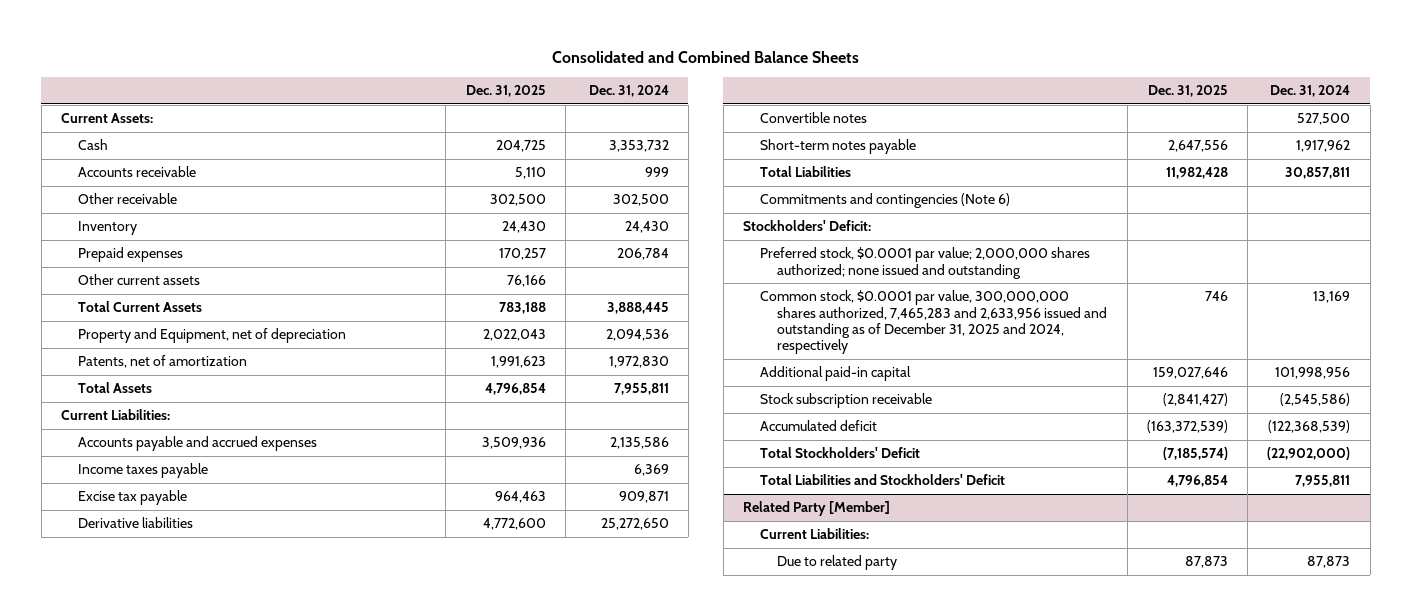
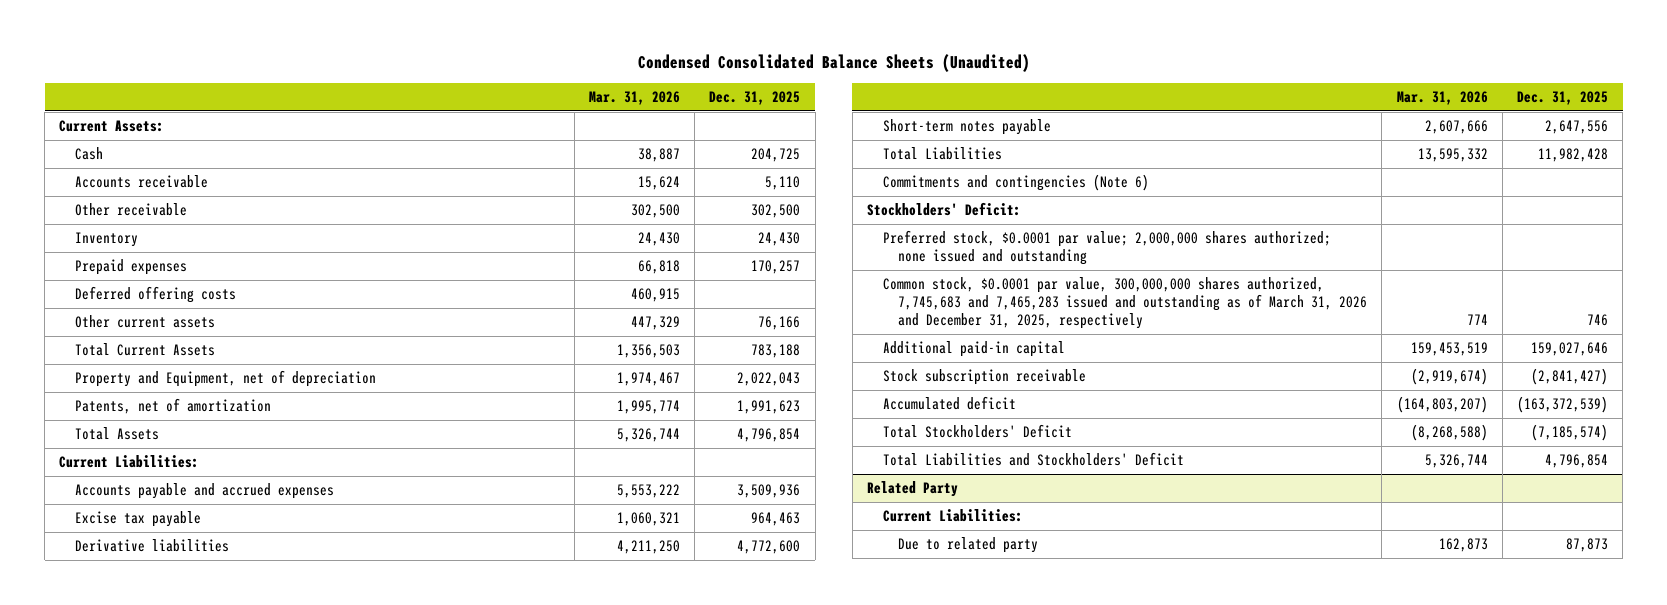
[551,50,859,63] Consolidated and Combined Balance Sheets -> [637,53,1030,72] Condensed Consolidated Balance Sheets (Unaudited)
[588,85,669,98] Dec. 31, 2024 -> none
none -> [588,91,680,106] Mar. 31, 2026
none -> [74,286,236,304] Deferred offering costs
[78,463,209,479] Income taxes payable -> none
[760,112,868,124] Convertible notes -> none
[760,290,1108,355] Common stock, $0.0001 par value, 300,000,000 shares authorized, 7,465,283 and 2,633,956 issued and outstanding as of December 31, 2025 and 2024, respectively -> [882,277,1368,330] Common stock, $0.0001 par value, 300,000,000 shares authorized, 7,745,683 and 7,465,283 issued and outstanding as of March 31, 2026 and December 31, 2025, respectively
[742,501,890,517] Related Party [Member] -> [867,481,959,498] Related Party

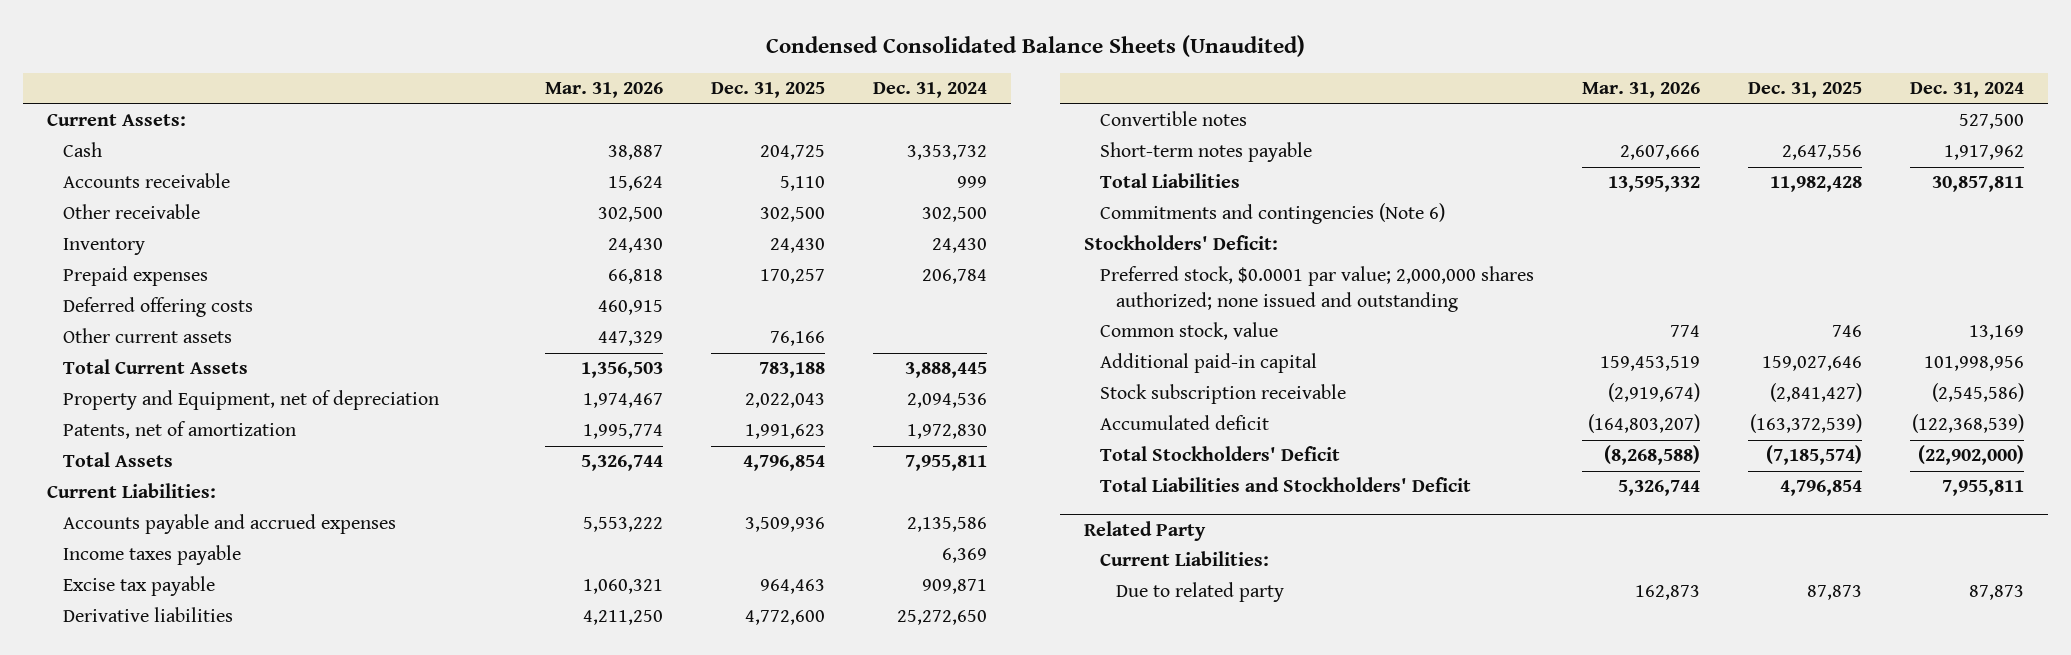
none -> [873,82,988,99] Dec. 31, 2024
none -> [62,545,241,566] Income taxes payable
none -> [1100,111,1248,127] Convertible notes
[882,277,1368,330] Common stock, $0.0001 par value, 300,000,000 shares authorized, 7,745,683 and 7,465,283 issued and outstanding as of March 31, 2026 and December 31, 2025, respectively -> [1100,322,1279,341] Common stock, value

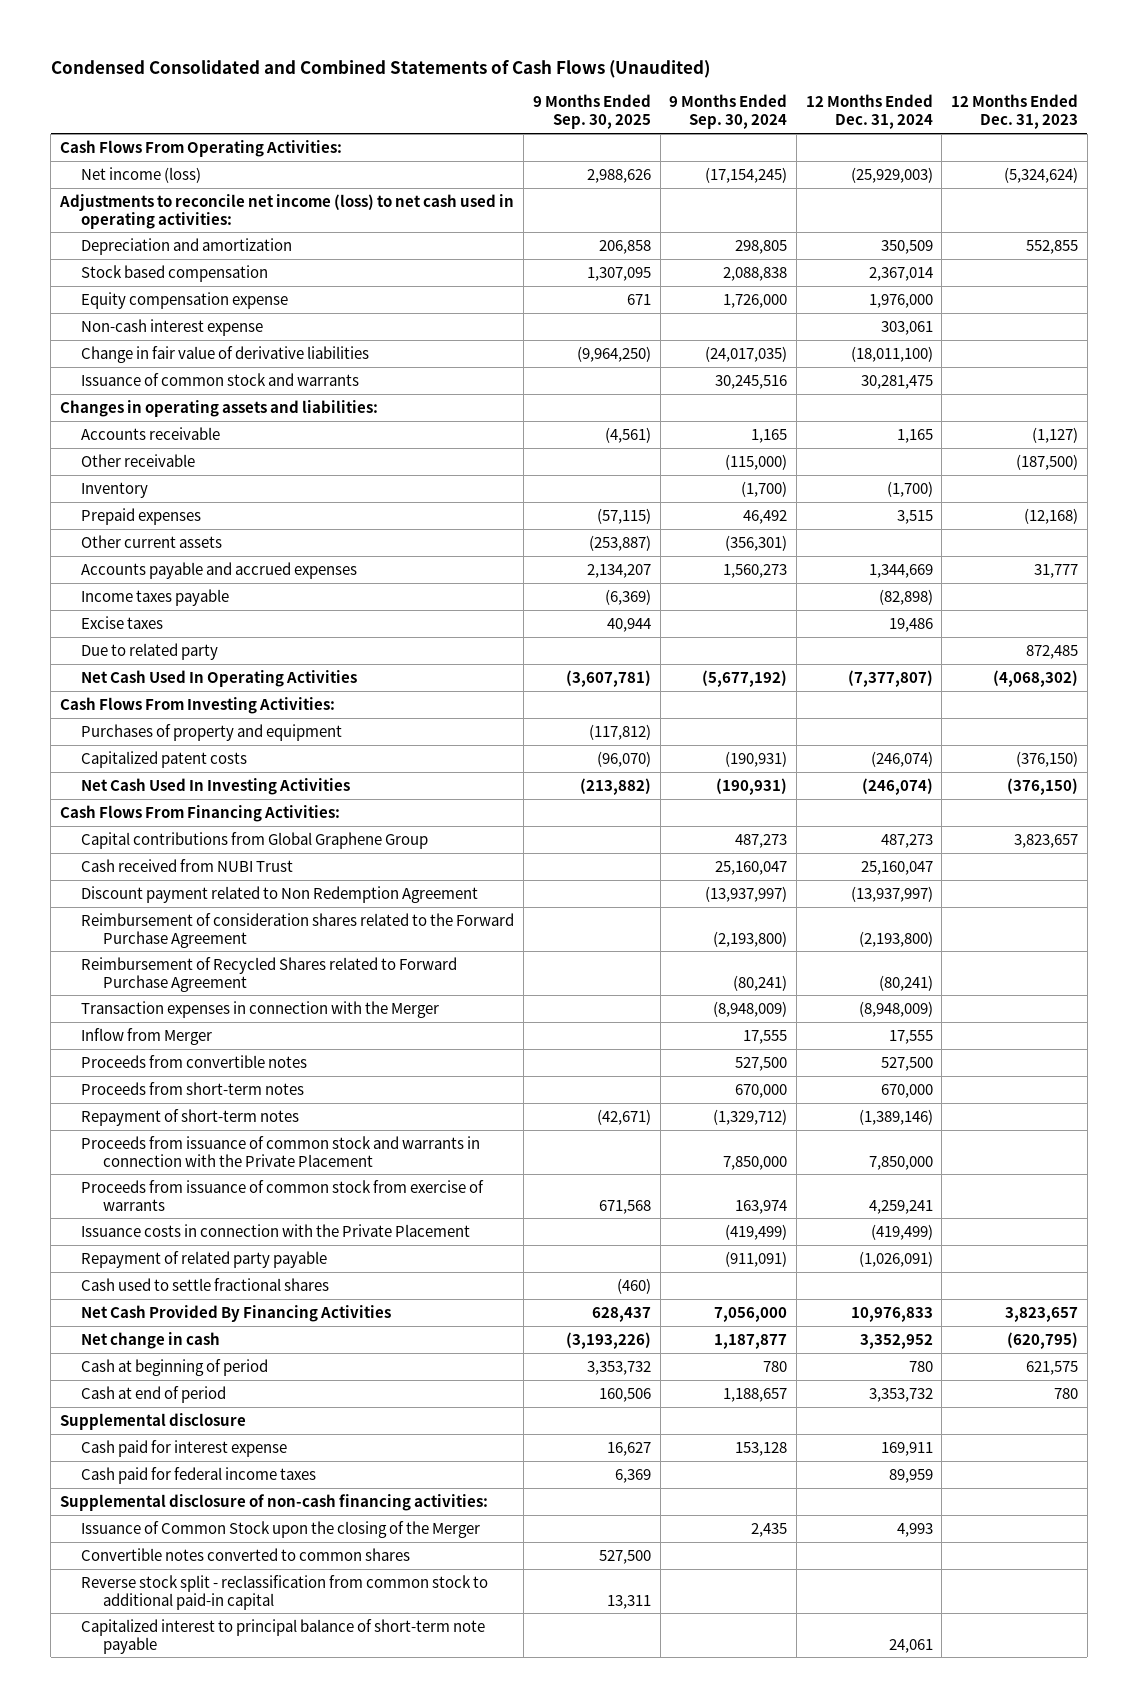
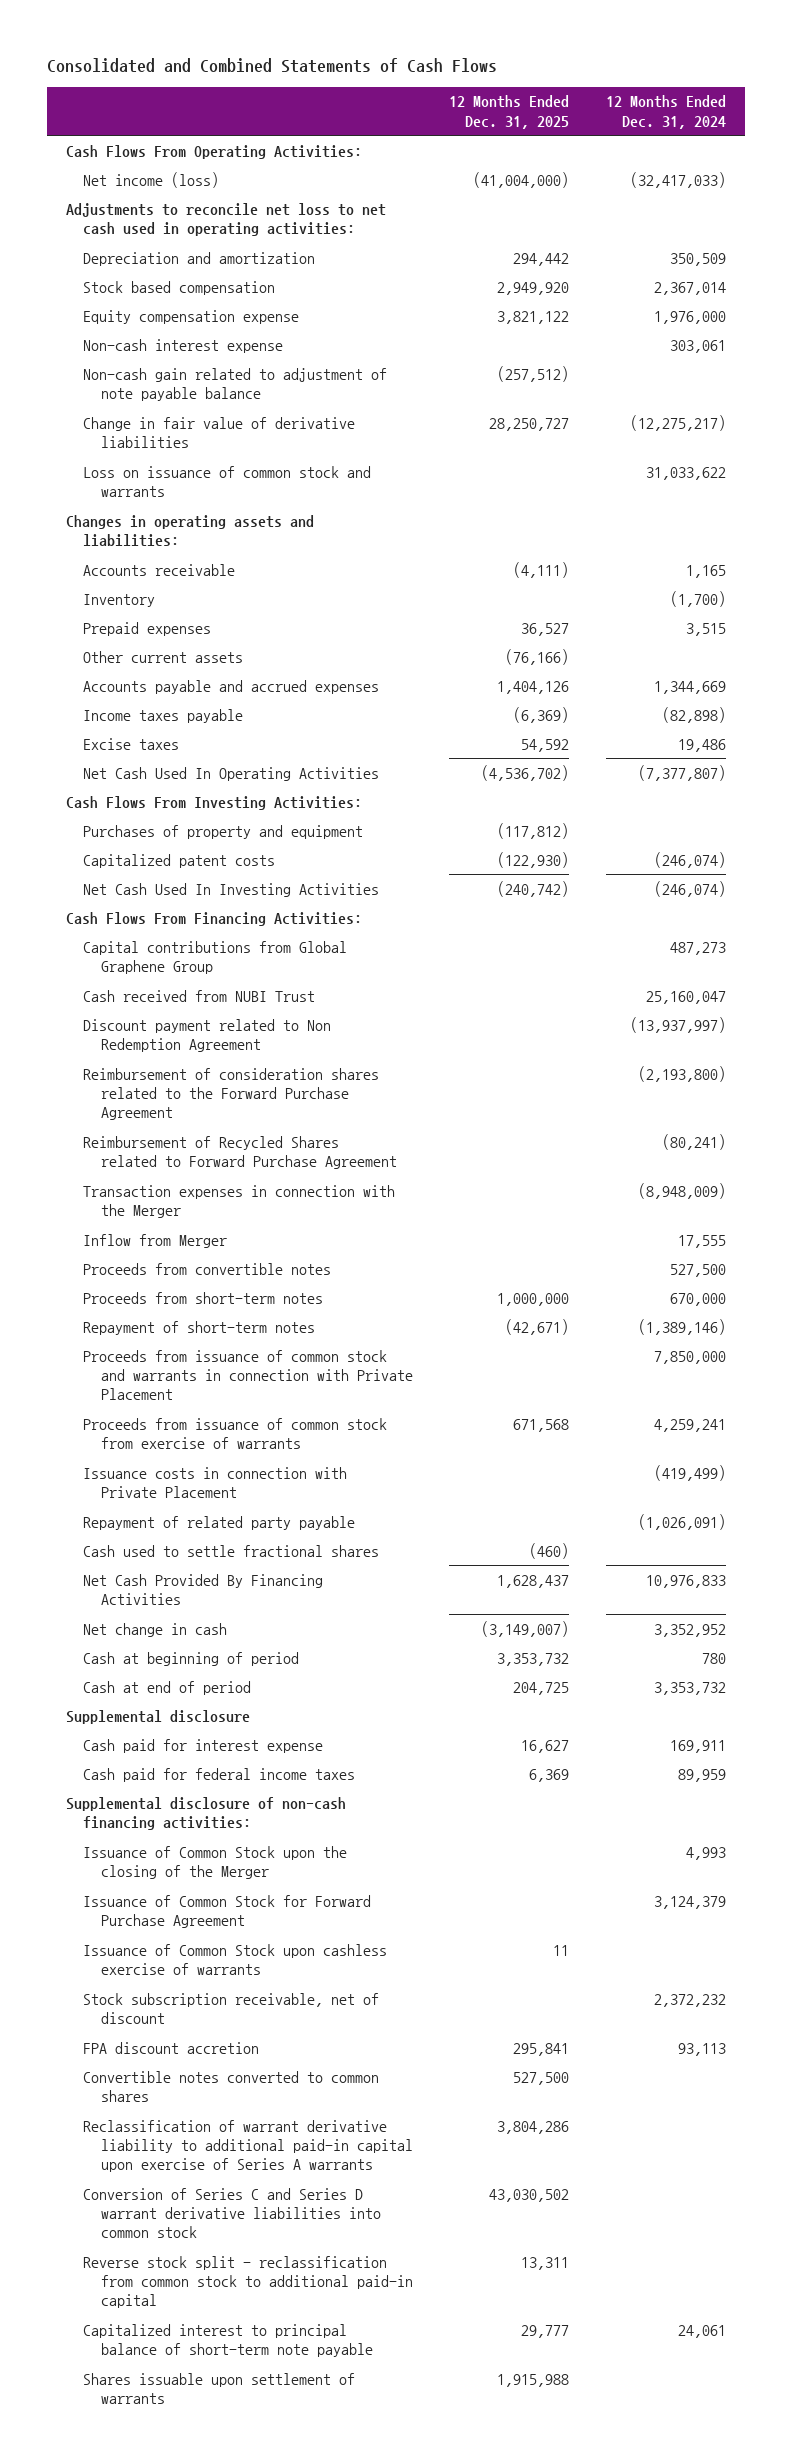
[50,59,710,78] Condensed Consolidated and Combined Statements of Cash Flows (Unaudited) -> [47,58,498,74] Consolidated and Combined Statements of Cash Flows
[532,94,651,130] 9 Months Ended Sep. 30, 2025 -> none
[669,94,788,130] 9 Months Ended Sep. 30, 2024 -> none
[951,94,1079,130] 12 Months Ended Dec. 31, 2023 -> none
none -> [449,95,570,129] 12 Months Ended Dec. 31, 2025
[850,166,933,183] (25,929,003) -> [630,171,727,188] (32,417,033)
[59,193,515,229] Adjustments to reconcile net income (loss) to net cash used in operating activities: -> [65,202,386,236] Adjustments to reconcile net loss to net cash used in operating activities:
none -> [83,367,388,401] Non-cash gain related to adjustment of note payable balance
[850,345,933,362] (18,011,100) -> [630,414,727,431] (12,275,217)
[81,372,360,386] Issuance of common stock and warrants -> [83,465,372,497] Loss on issuance of common stock and warrants
[860,374,933,389] 30,281,475 -> [646,466,727,480] 31,033,622
[81,453,196,467] Other receivable -> none
[81,642,219,660] Due to related party -> none
[81,1135,481,1167] Proceeds from issuance of common stock and warrants in connection with the Private Placement -> [83,1349,413,1400] Proceeds from issuance of common stock and warrants in connection with Private Placement
[81,1223,471,1237] Issuance costs in connection with the Private Placement -> [83,1466,348,1498] Issuance costs in connection with Private Placement
none -> [83,1894,372,1928] Issuance of Common Stock for Forward Purchase Agreement
none -> [83,1943,388,1975] Issuance of Common Stock upon cashless exercise of warrants
none -> [83,1992,380,2024] Stock subscription receivable, net of discount
none -> [83,2041,260,2054] FPA discount accretion
none -> [83,2119,413,2172] Reclassification of warrant derivative liability to additional paid-in capital upon exercise of Series A warrants
none -> [83,2187,381,2238] Conversion of Series C and Series D warrant derivative liabilities into common stock
none -> [83,2372,356,2404] Shares issuable upon settlement of warrants

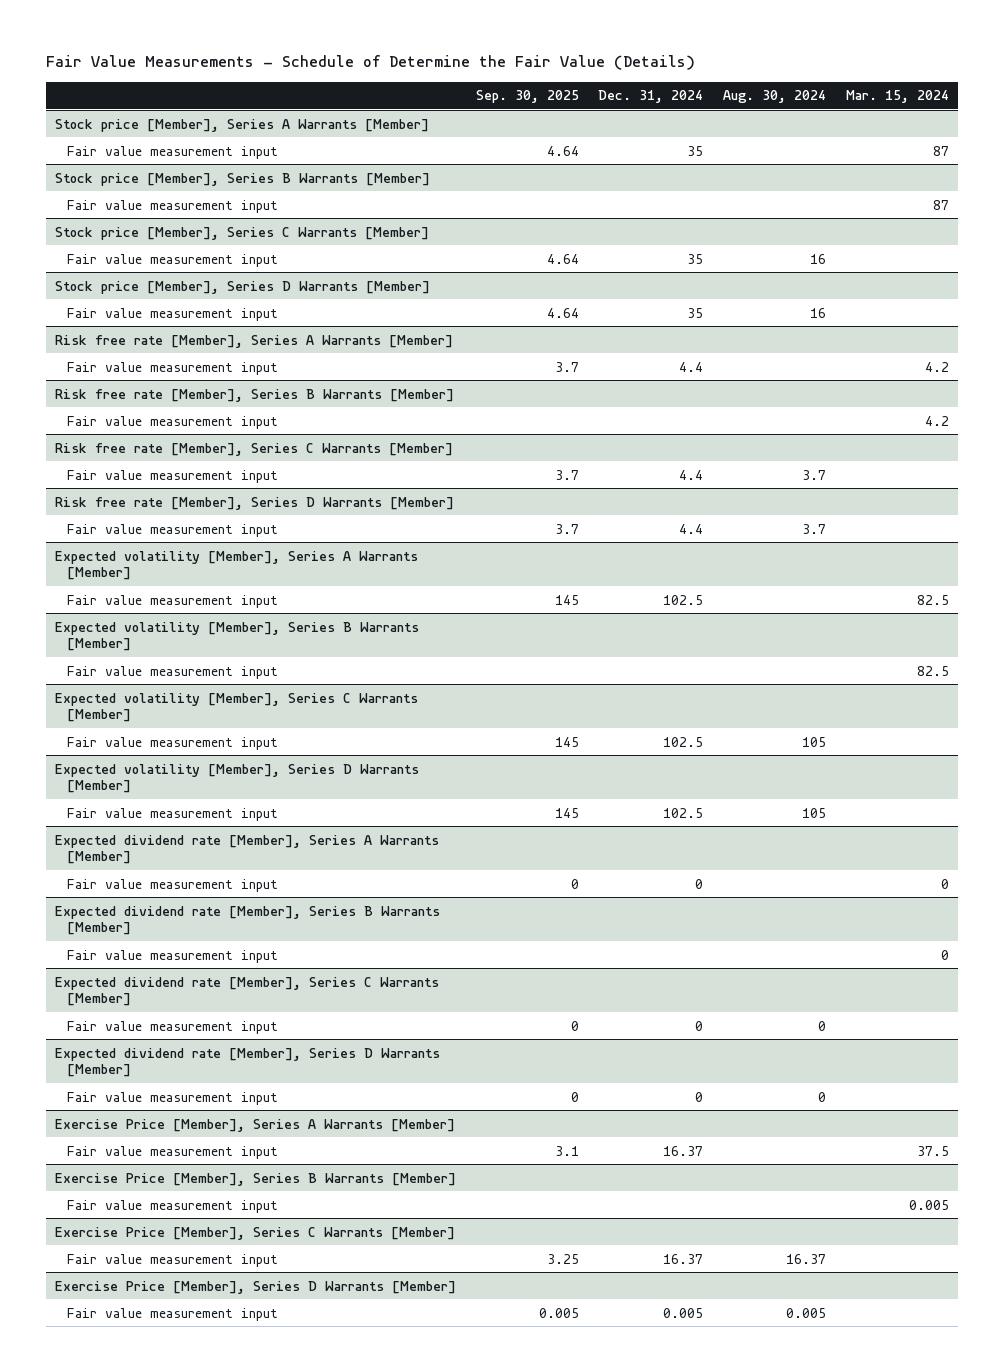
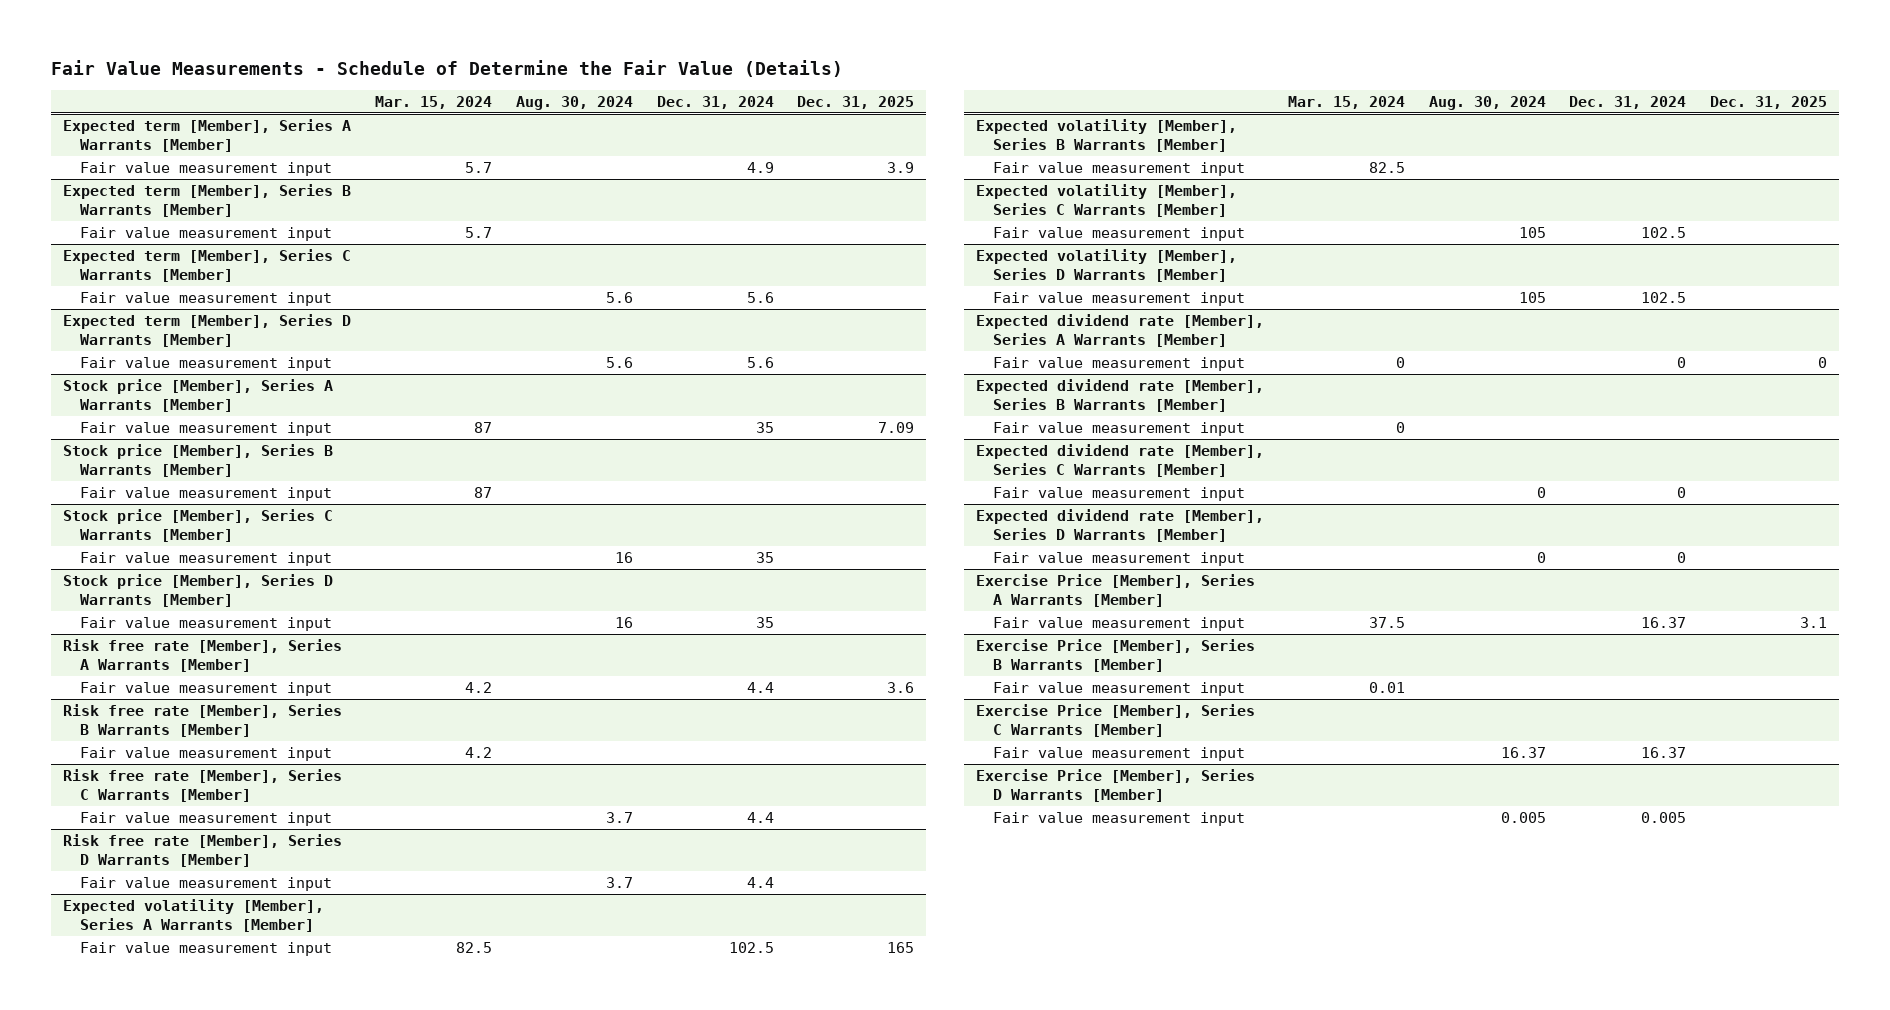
[475,90,579,104] Sep. 30, 2025 -> none
none -> [797,95,915,109] Dec. 31, 2025
none -> [63,119,352,152] Expected term [Member], Series A Warrants [Member]
none -> [79,162,332,177] Fair value measurement input
none -> [63,184,352,217] Expected term [Member], Series B Warrants [Member]
none -> [79,227,332,242] Fair value measurement input
none -> [63,249,352,282] Expected term [Member], Series C Warrants [Member]
none -> [79,292,332,307] Fair value measurement input
none -> [63,314,352,347] Expected term [Member], Series D Warrants [Member]
none -> [79,357,332,372] Fair value measurement input
[908,1199,949,1210] 0.005 -> [1368,682,1405,694] 0.01

